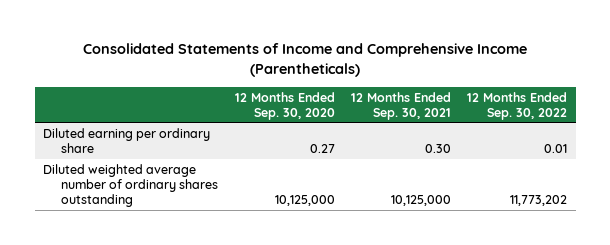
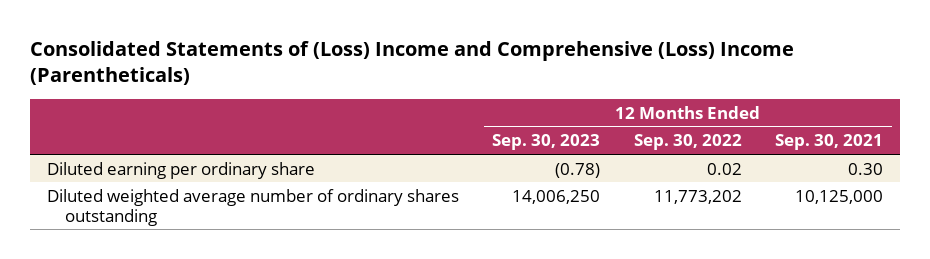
[83,43,528,78] Consolidated Statements of Income and Comprehensive Income (Parentheticals) -> [29,41,794,86] Consolidated Statements of (Loss) Income and Comprehensive (Loss) Income (Parentheticals)
[234,91,335,120] 12 Months Ended Sep. 30, 2020 -> none
none -> [492,134,601,151] Sep. 30, 2023
[544,143,568,153] 0.01 -> [706,162,742,175] 0.02

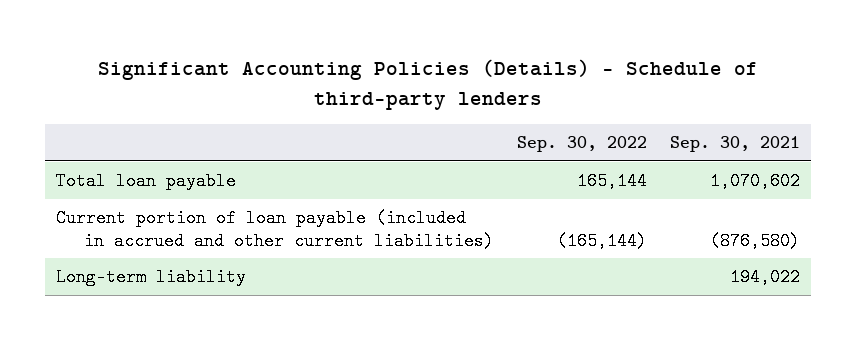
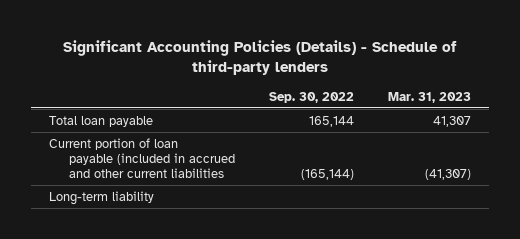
[669,136,800,153] Sep. 30, 2021 -> none
none -> [388,91,472,103] Mar. 31, 2023
[56,209,495,250] Current portion of loan payable (included in accrued and other current liabilities) -> [48,137,236,179] Current portion of loan payable (included in accrued and other current liabilities

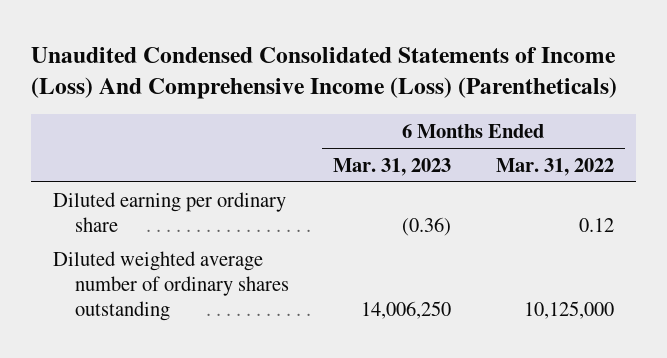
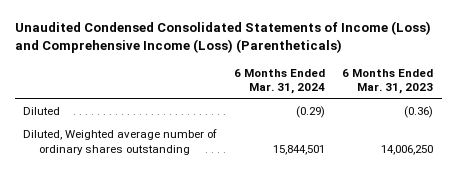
[31,46,618,100] Unaudited Condensed Consolidated Statements of Income (Loss) And Comprehensive Income (Loss) (Parentheticals) -> [14,21,431,54] Unaudited Condensed Consolidated Statements of Income (Loss) and Comprehensive Income (Loss) (Parentheticals)
[495,157,614,176] Mar. 31, 2022 -> none
none -> [234,68,326,95] 6 Months Ended Mar. 31, 2024
[53,191,287,233] Diluted earning per ordinary share -> [23,107,61,116] Diluted
[53,250,290,322] Diluted weighted average number of ordinary shares outstanding -> [23,129,218,155] Diluted, Weighted average number of ordinary shares outstanding

